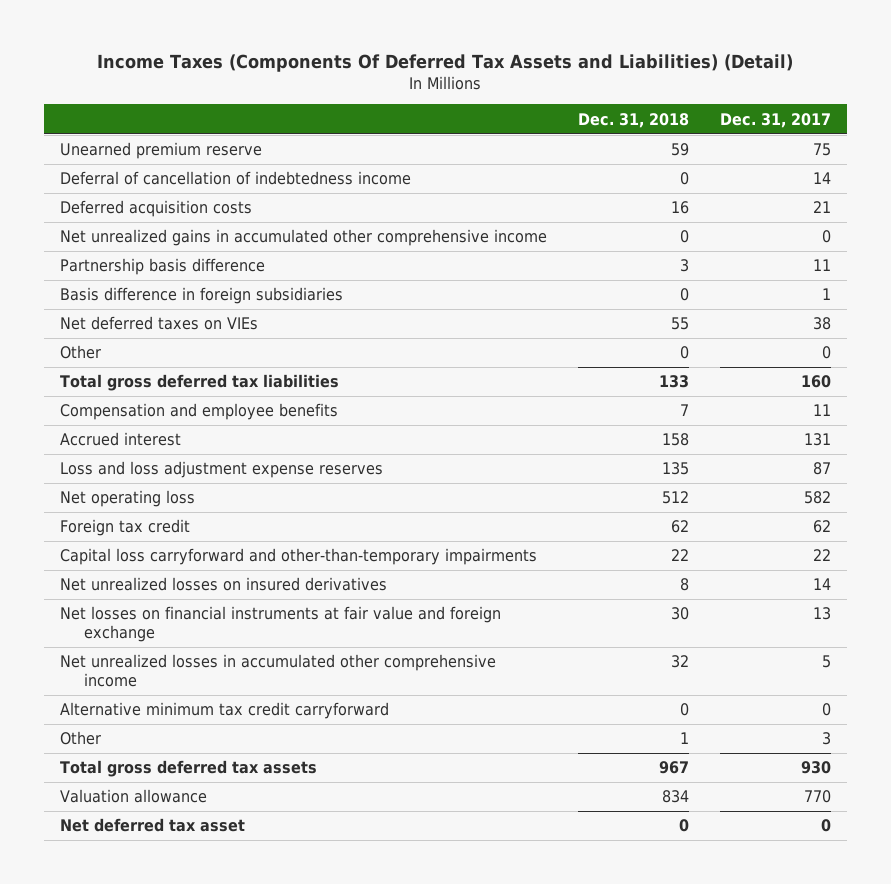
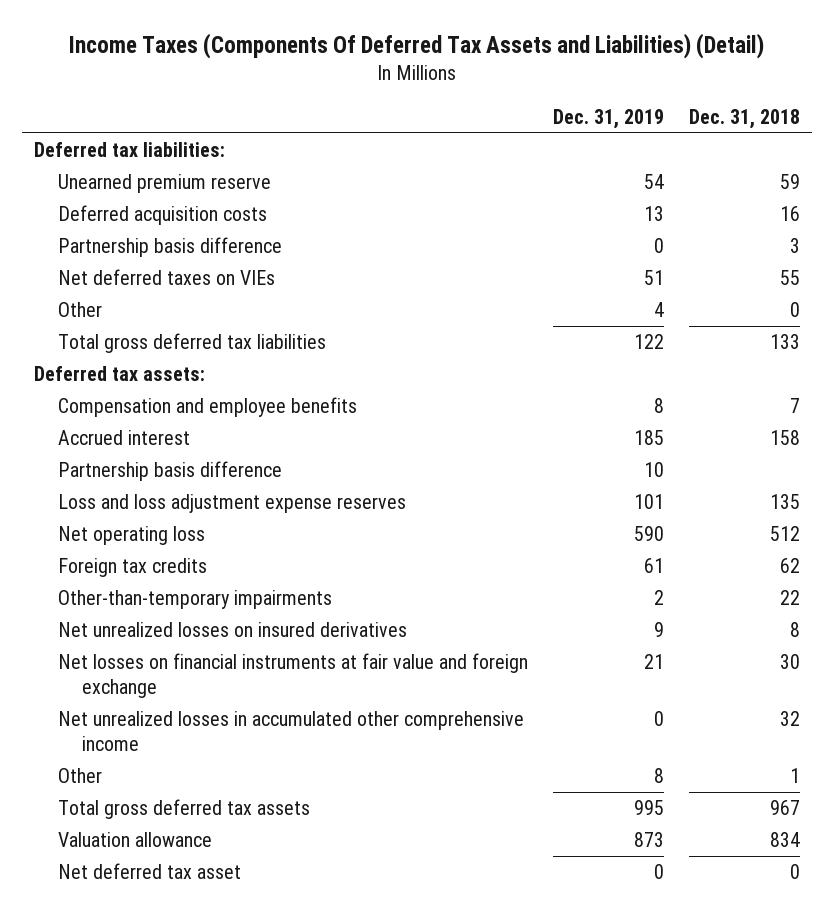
[720,112,832,128] Dec. 31, 2017 -> none
none -> [552,108,664,129] Dec. 31, 2019
none -> [34,142,226,158] Deferred tax liabilities:
[59,171,411,186] Deferral of cancellation of indebtedness income -> none
[59,229,547,247] Net unrealized gains in accumulated other comprehensive income -> none
[59,287,343,305] Basis difference in foreign subsidiaries -> none
none -> [34,366,206,382] Deferred tax assets:
none -> [58,461,283,482] Partnership basis difference
[59,519,190,537] Foreign tax credit -> [58,558,208,578] Foreign tax credits
[59,548,537,566] Capital loss carryforward and other-than-temporary impairments -> [58,590,333,610] Other-than-temporary impairments
[59,702,389,720] Alternative minimum tax credit carryforward -> none

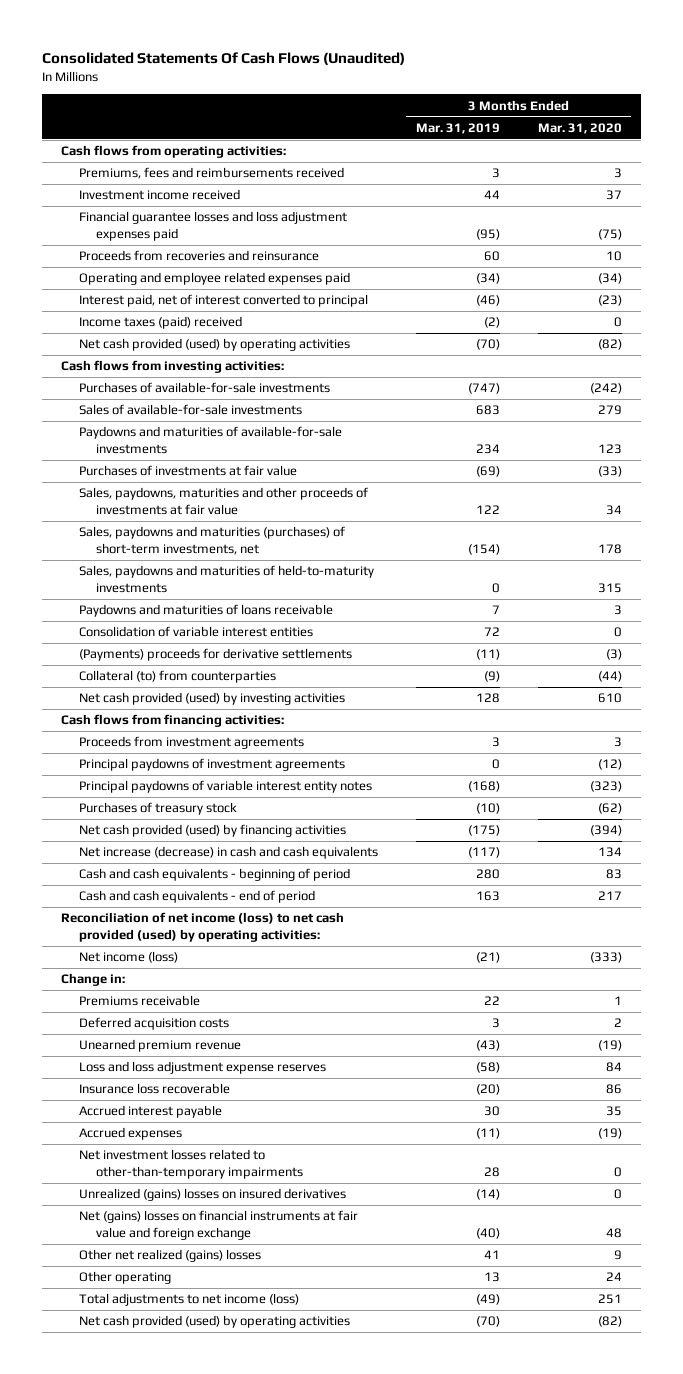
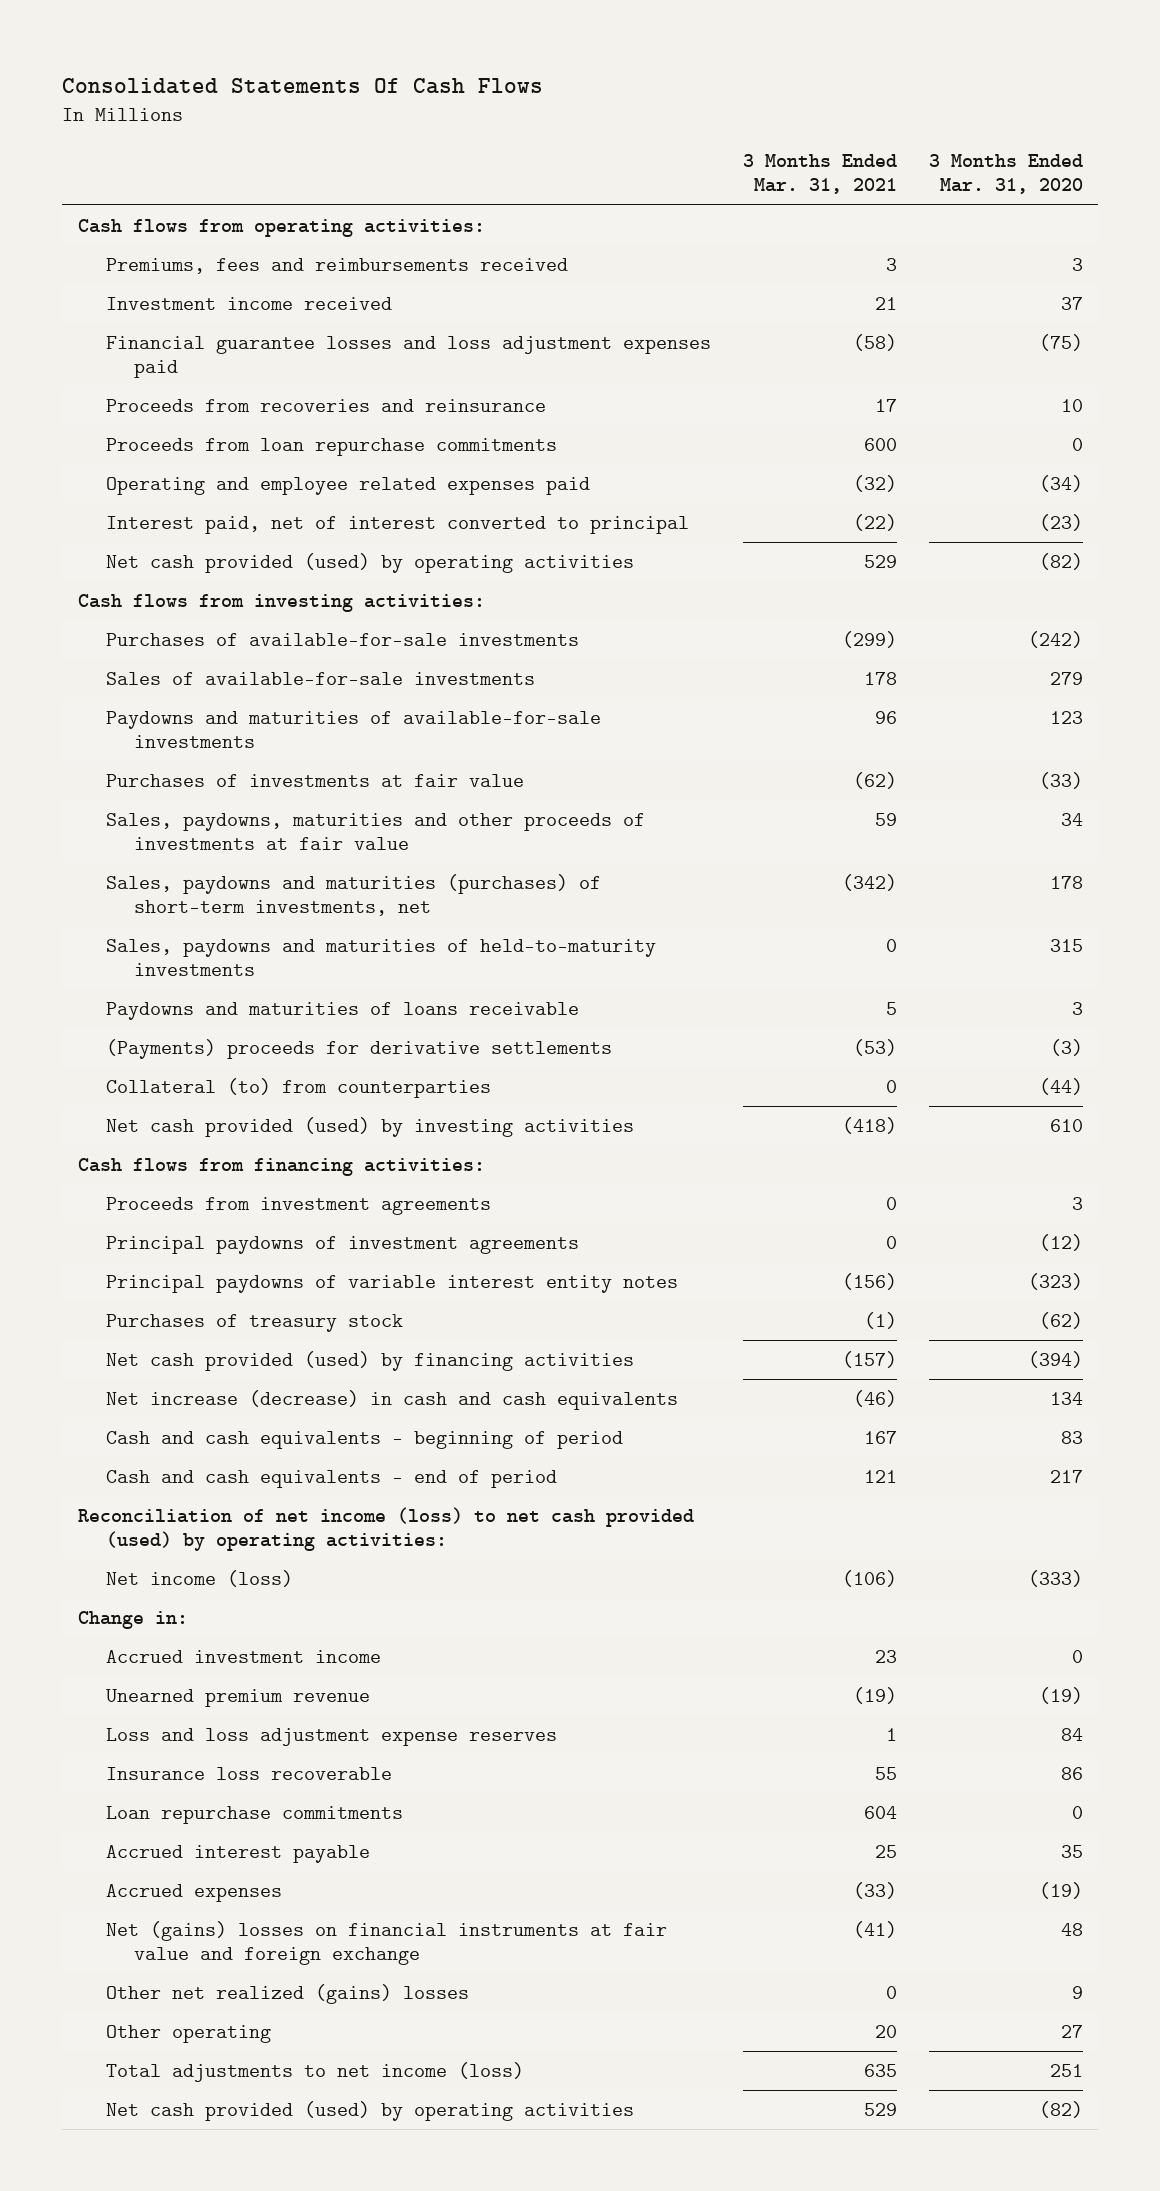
[42,51,406,65] Consolidated Statements Of Cash Flows (Unaudited) -> [61,78,543,95] Consolidated Statements Of Cash Flows
[415,122,500,134] Mar. 31, 2019 -> none
none -> [742,154,897,195] 3 Months Ended Mar. 31, 2021
none -> [105,437,557,456] Proceeds from loan repurchase commitments
[78,316,242,330] Income taxes (paid) received -> none
[78,626,313,638] Consolidation of variable interest entities -> none
[78,995,200,1007] Premiums receivable -> none
[78,1017,229,1031] Deferred acquisition costs -> none
none -> [105,1649,381,1663] Accrued investment income
none -> [105,1805,403,1824] Loan repurchase commitments
[78,1149,303,1179] Net investment losses related to other-than-temporary impairments -> none
[78,1188,346,1202] Unrealized (gains) losses on insured derivatives -> none
[605,1272,622,1282] 24 -> [1060,2024,1083,2038] 27

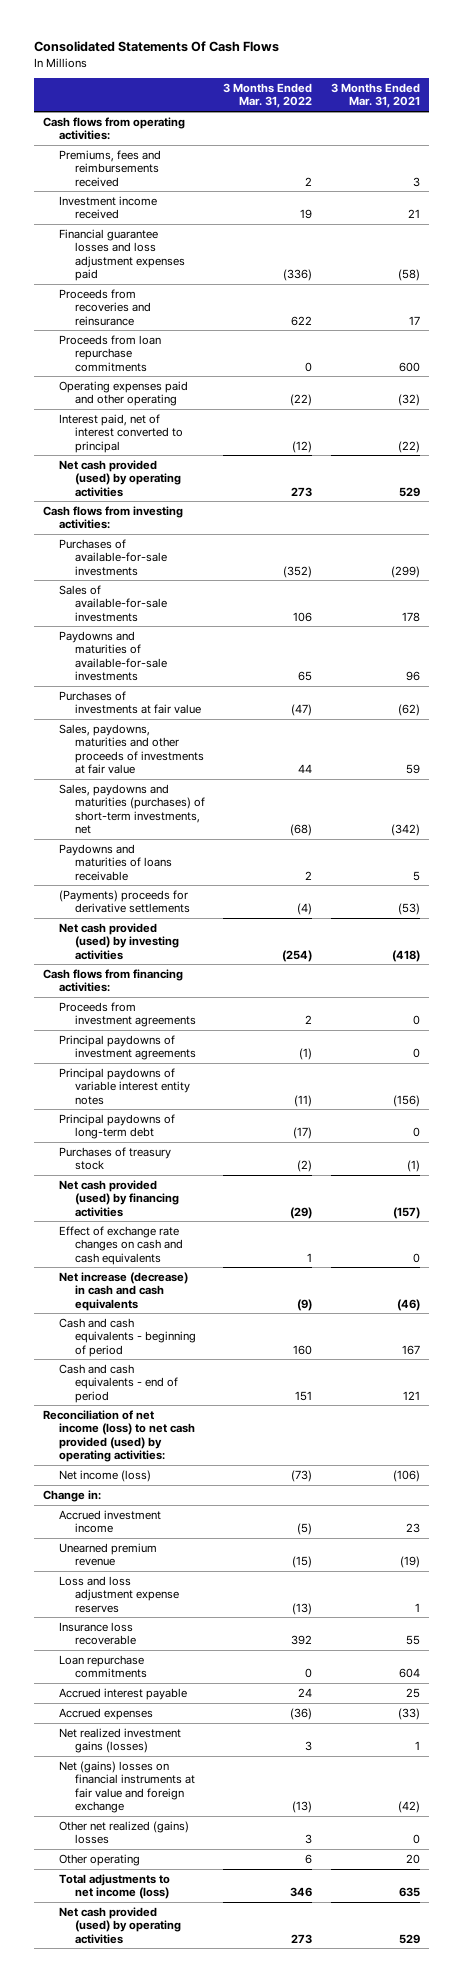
[928,154,1083,195] 3 Months Ended Mar. 31, 2020 -> none
none -> [223,83,313,109] 3 Months Ended Mar. 31, 2022
[105,476,590,495] Operating and employee related expenses paid -> [58,380,188,407] Operating expenses paid and other operating
[105,938,656,977] Sales, paydowns and maturities of held-to-maturity investments -> none
[105,1077,491,1098] Collateral (to) from counterparties -> none
none -> [58,1113,175,1140] Principal paydowns of long-term debt
none -> [58,1225,183,1265] Effect of exchange rate changes on cash and cash equivalents
none -> [58,1727,181,1754] Net realized investment gains (losses)
[852,1920,897,1938] (41) -> [397,1800,420,1813] (42)

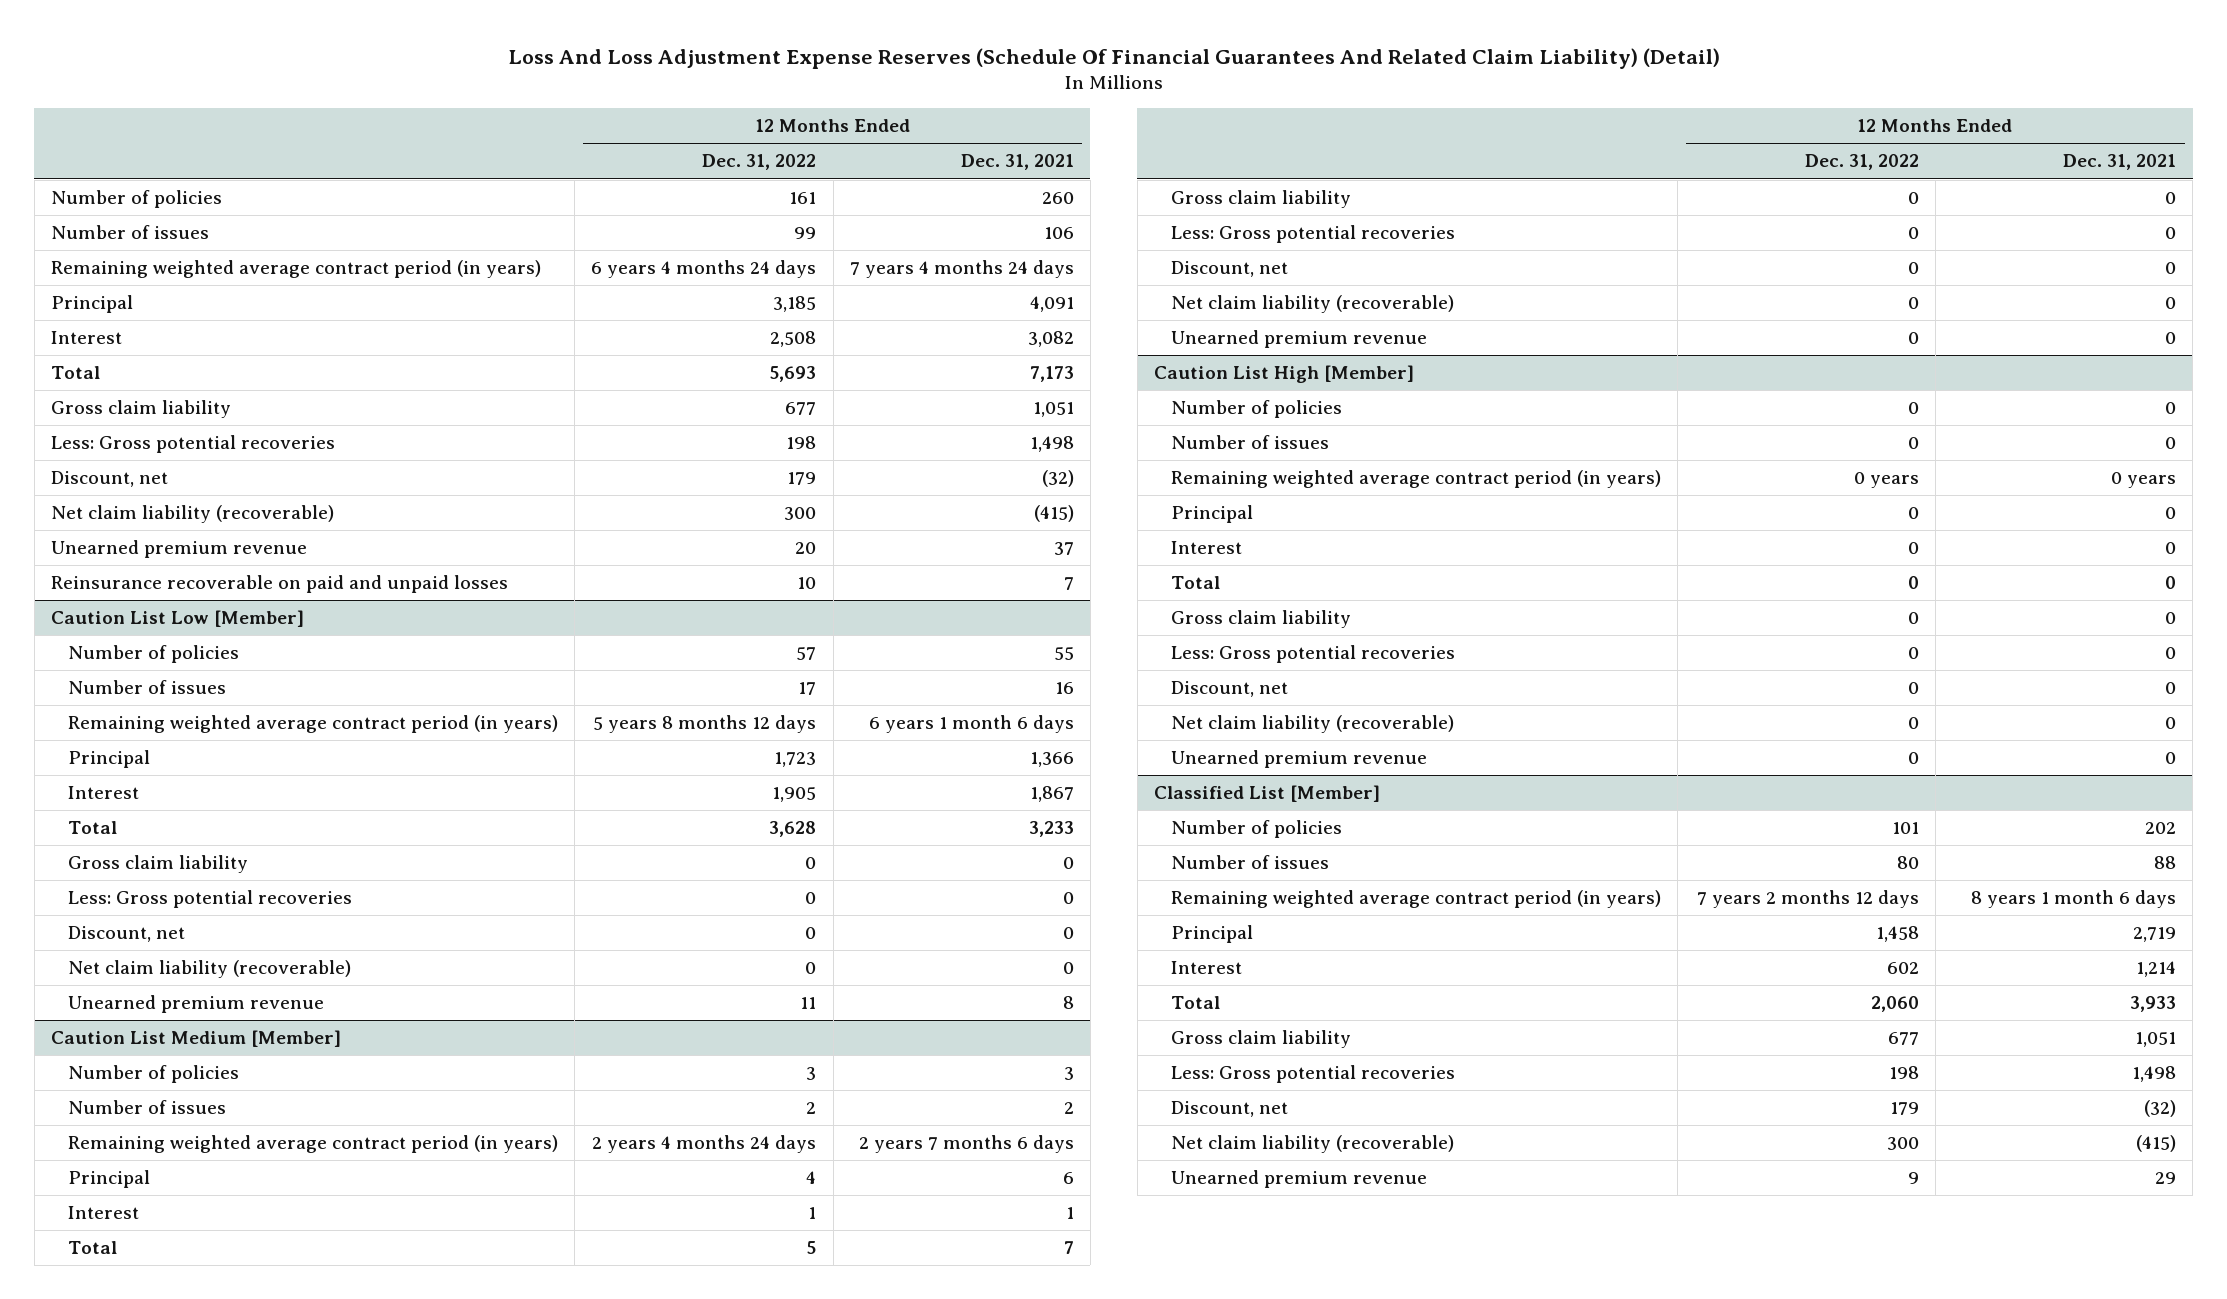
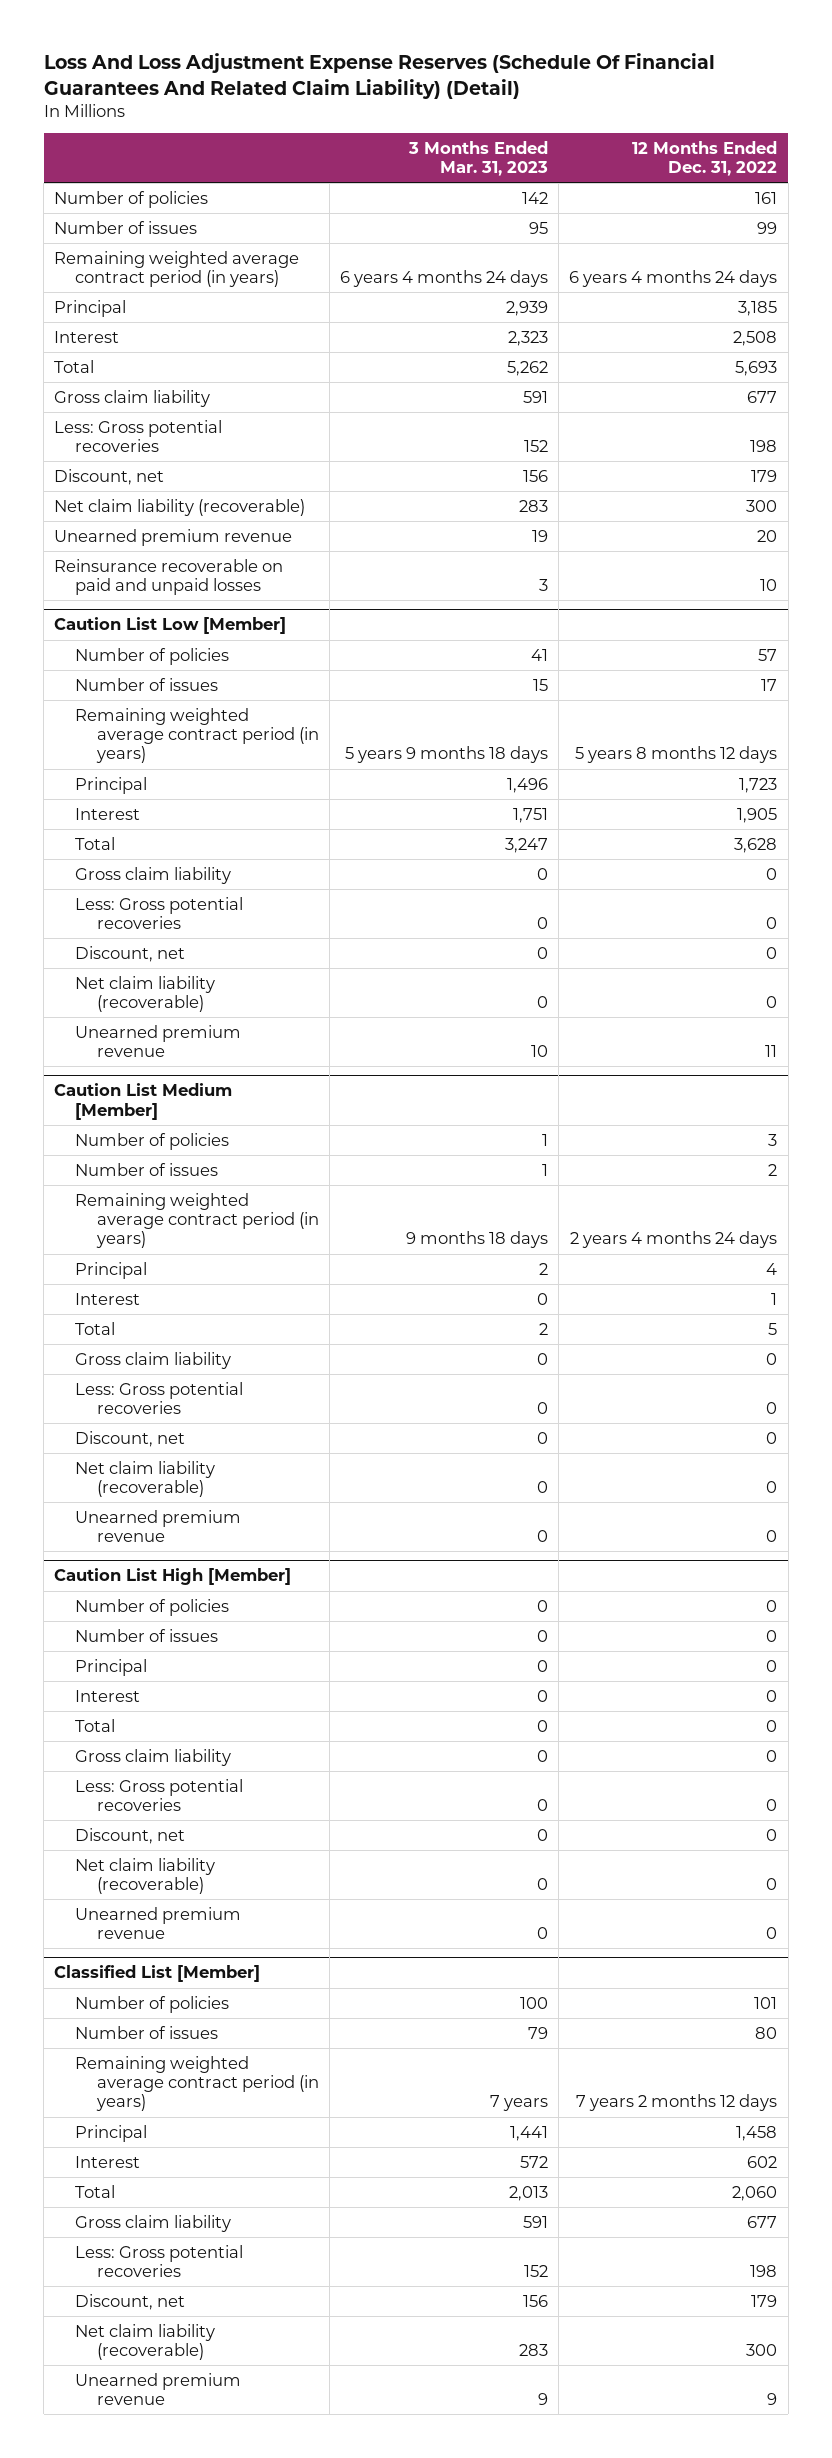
[960,154,1074,171] Dec. 31, 2021 -> none
none -> [407,140,548,177] 3 Months Ended Mar. 31, 2023
[1171,470,1662,489] Remaining weighted average contract period (in years) -> none

